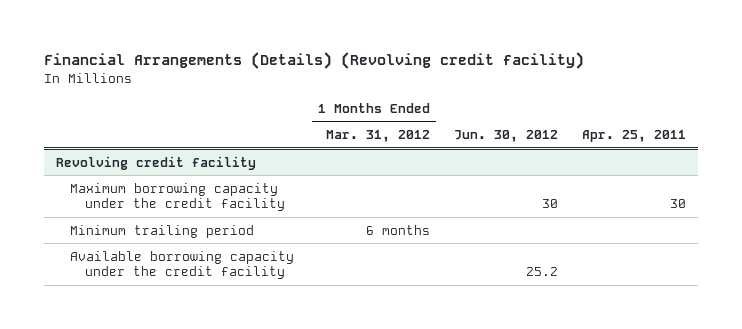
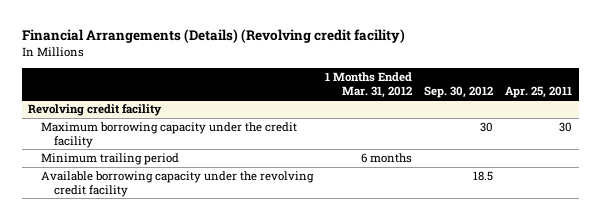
[454,130,559,143] Jun. 30, 2012 -> none
none -> [424,85,494,98] Sep. 30, 2012
[70,250,295,280] Available borrowing capacity under the credit facility -> [41,171,315,197] Available borrowing capacity under the revolving credit facility

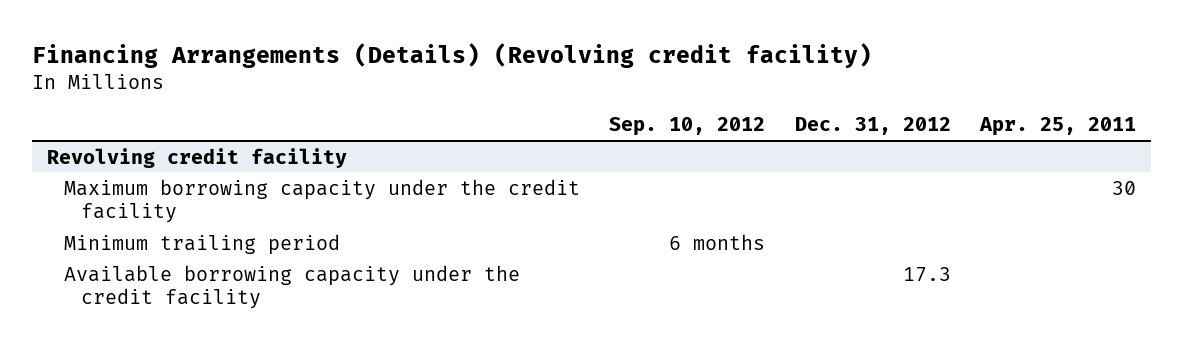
[22,29,406,44] Financial Arrangements (Details) (Revolving credit facility) -> [32,42,873,68] Financing Arrangements (Details) (Revolving credit facility)
[325,71,413,98] 1 Months Ended Mar. 31, 2012 -> none
[424,85,494,98] Sep. 30, 2012 -> none
none -> [609,117,766,137] Sep. 10, 2012
none -> [794,117,951,136] Dec. 31, 2012
[41,171,315,197] Available borrowing capacity under the revolving credit facility -> [64,264,521,310] Available borrowing capacity under the credit facility

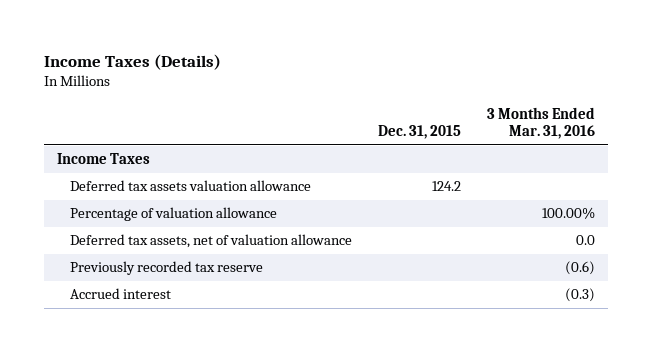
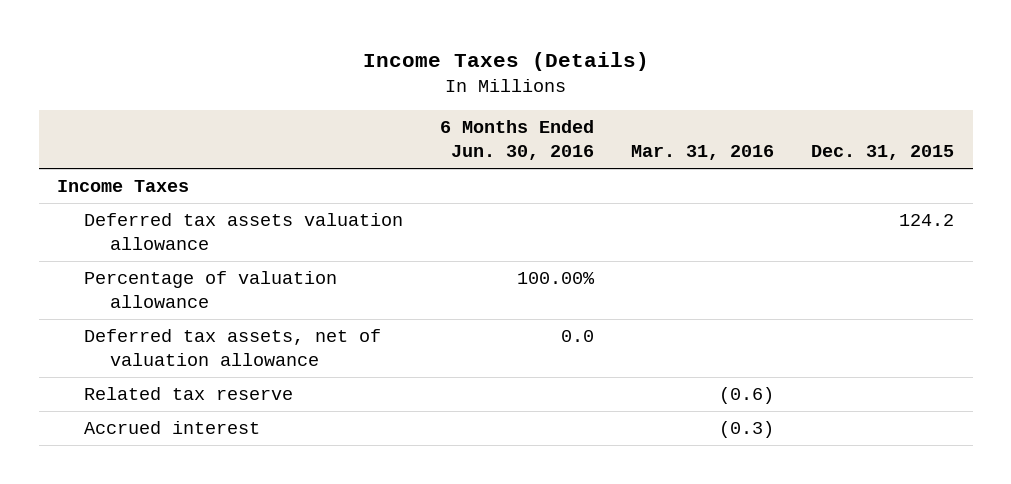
[487,106,596,140] 3 Months Ended Mar. 31, 2016 -> none
none -> [439,120,594,161] 6 Months Ended Jun. 30, 2016
none -> [630,145,774,161] Mar. 31, 2016
[70,261,264,276] Previously recorded tax reserve -> [83,387,293,401] Related tax reserve

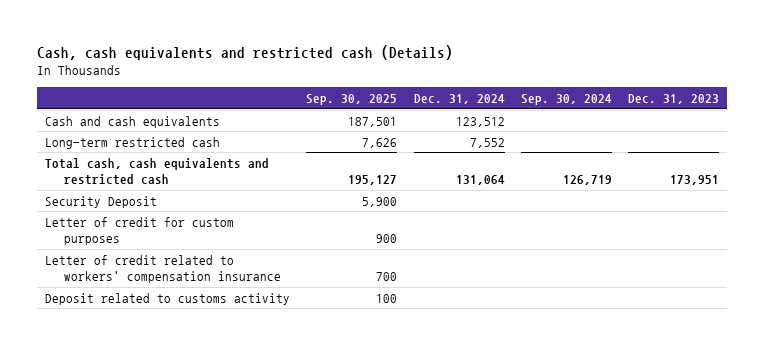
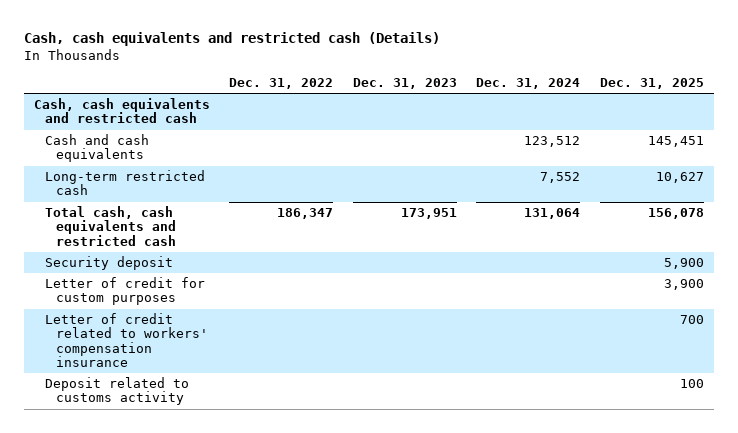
[306,93,398,105] Sep. 30, 2025 -> none
[520,93,612,105] Sep. 30, 2024 -> none
none -> [229,78,334,90] Dec. 31, 2022
none -> [600,78,705,90] Dec. 31, 2025
none -> [33,98,210,124] Cash, cash equivalents and restricted cash
[45,195,158,208] Security Deposit -> [44,256,173,271] Security deposit

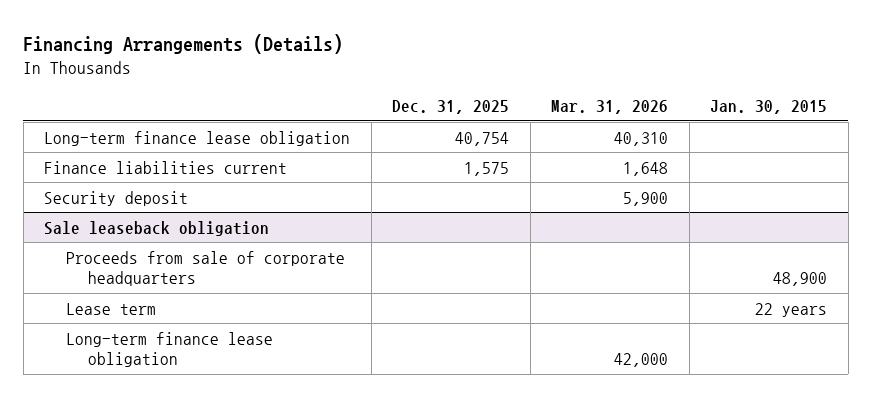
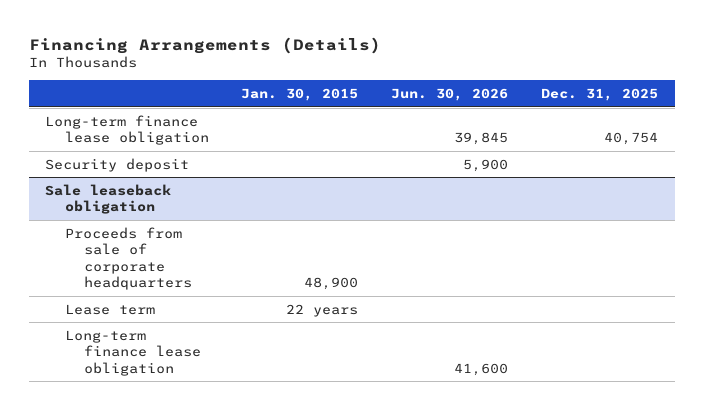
[551,99,669,114] Mar. 31, 2026 -> none
none -> [391,88,509,102] Jun. 30, 2026
[44,160,288,174] Finance liabilities current -> none

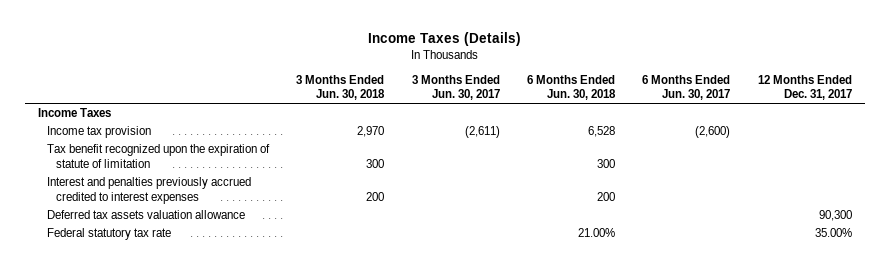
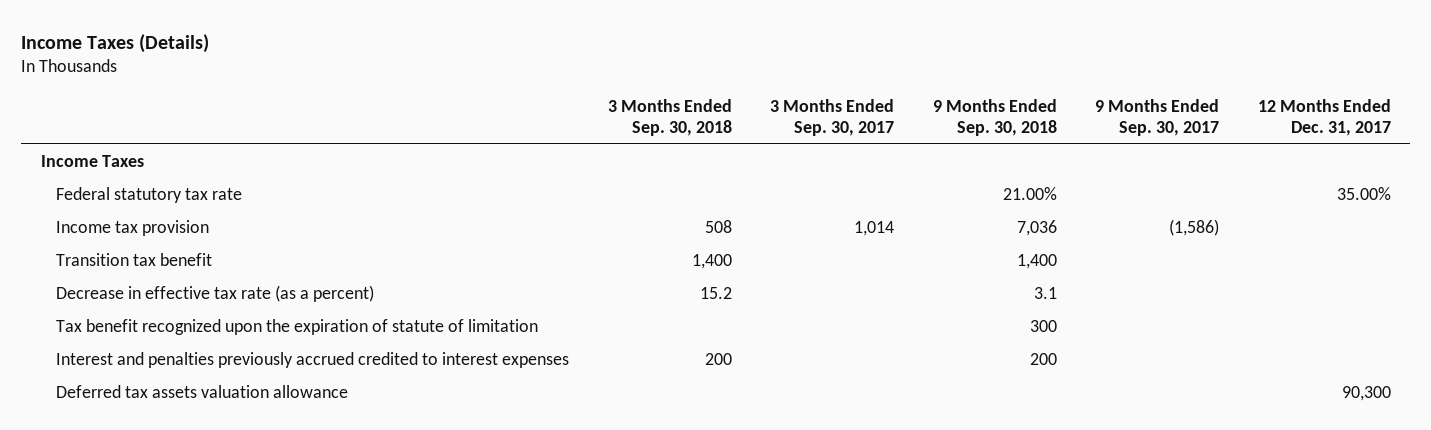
[296,74,386,101] 3 Months Ended Jun. 30, 2018 -> none
[411,74,500,101] 3 Months Ended Jun. 30, 2017 -> none
[527,74,617,101] 6 Months Ended Jun. 30, 2018 -> none
[642,74,731,101] 6 Months Ended Jun. 30, 2017 -> none
none -> [607,99,732,136] 3 Months Ended Sep. 30, 2018
none -> [770,99,895,136] 3 Months Ended Sep. 30, 2017
none -> [932,99,1057,136] 9 Months Ended Sep. 30, 2018
none -> [1095,99,1220,136] 9 Months Ended Sep. 30, 2017
[47,228,172,241] Federal statutory tax rate -> [56,187,243,204] Federal statutory tax rate
none -> [56,253,213,267] Transition tax benefit
none -> [56,285,375,303] Decrease in effective tax rate (as a percent)

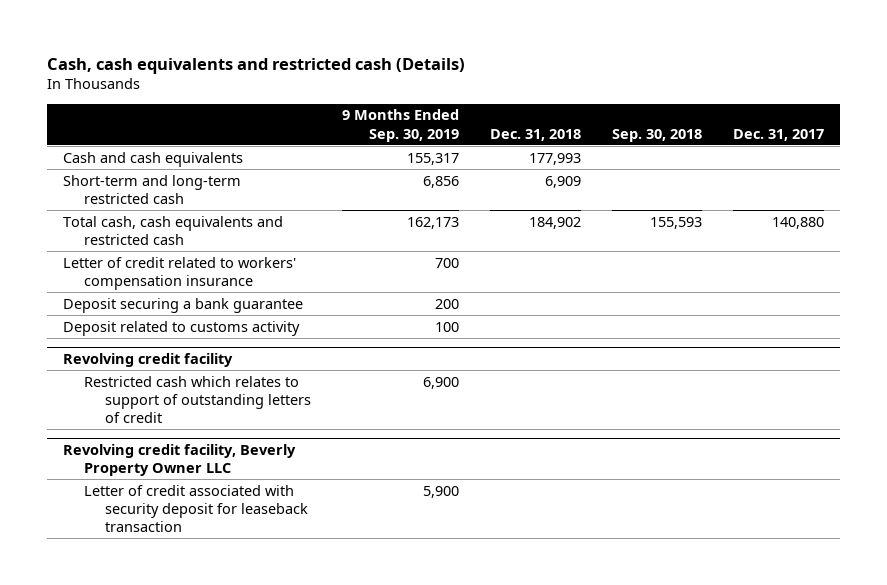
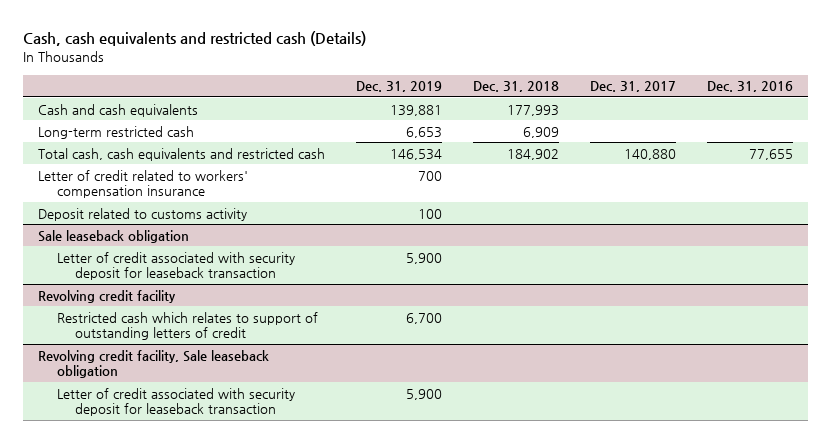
[341,109,459,142] 9 Months Ended Sep. 30, 2019 -> none
[612,128,703,142] Sep. 30, 2018 -> none
none -> [356,81,443,93] Dec. 31, 2019
none -> [706,81,793,93] Dec. 31, 2016
[62,174,241,204] Short-term and long-term restricted cash -> [38,125,195,139] Long-term restricted cash
[62,297,303,313] Deposit securing a bank guarantee -> none
none -> [38,229,190,243] Sale leaseback obligation
none -> [56,251,295,281] Letter of credit associated with security deposit for leaseback transaction
[62,443,296,476] Revolving credit facility, Beverly Property Owner LLC -> none
[83,484,308,533] Letter of credit associated with security deposit for leaseback transaction -> none
none -> [38,349,270,379] Revolving credit facility, Sale leaseback obligation
none -> [56,387,295,417] Letter of credit associated with security deposit for leaseback transaction

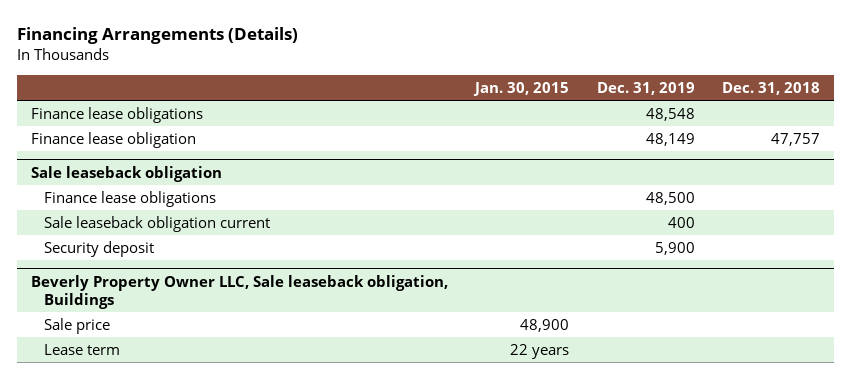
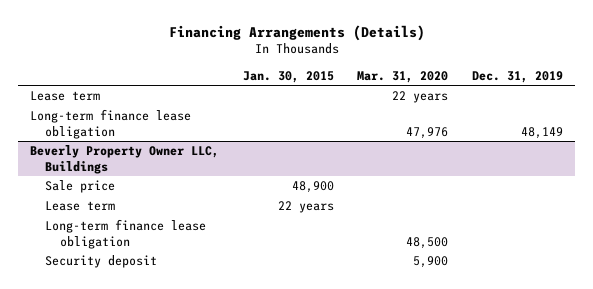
[722,81,821,95] Dec. 31, 2018 -> none
none -> [357,70,449,83] Mar. 31, 2020
[30,106,203,123] Finance lease obligations -> none
[30,165,222,182] Sale leaseback obligation -> none
[43,190,216,207] Finance lease obligations -> none
[43,215,270,232] Sale leaseback obligation current -> none
[43,240,154,257] Security deposit -> none
none -> [29,91,100,102] Lease term
[30,131,196,148] Finance lease obligation -> [29,109,191,139] Long-term finance lease obligation
[30,274,448,309] Beverly Property Owner LLC, Sale leaseback obligation, Buildings -> [29,145,219,174] Beverly Property Owner LLC, Buildings
none -> [45,219,207,249] Long-term finance lease obligation
none -> [45,255,158,269] Security deposit

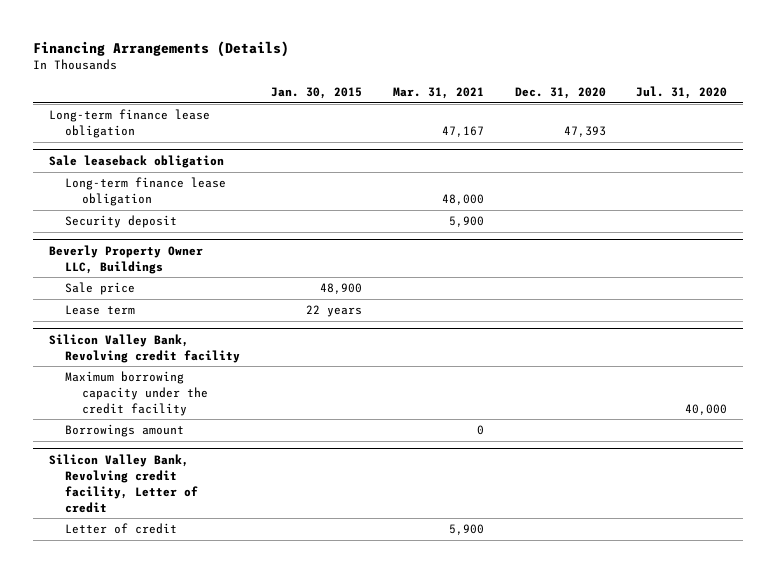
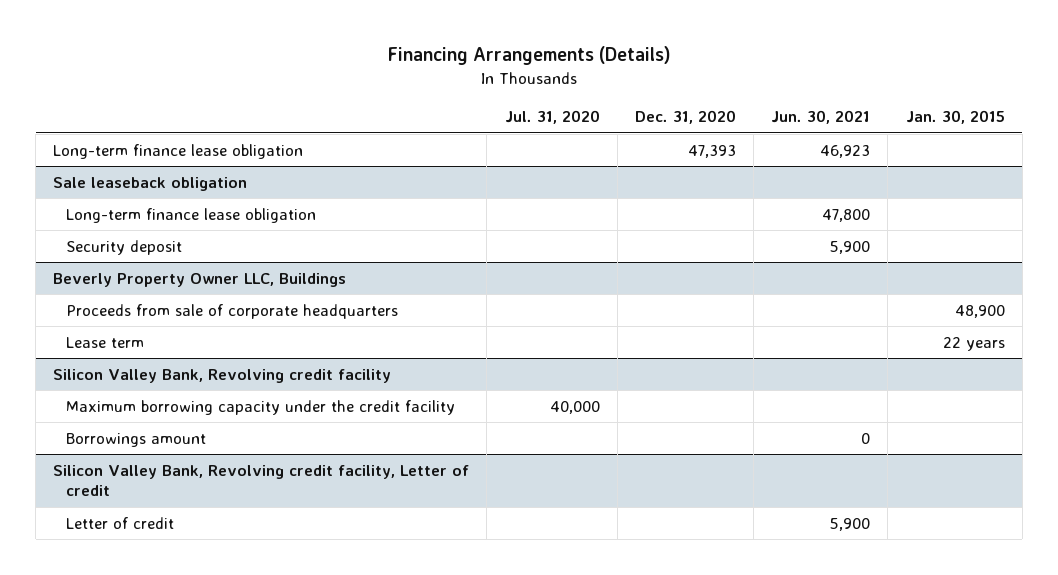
[392,87,484,100] Mar. 31, 2021 -> none
none -> [771,110,871,125] Jun. 30, 2021
[65,282,136,296] Sale price -> [66,303,399,319] Proceeds from sale of corporate headquarters

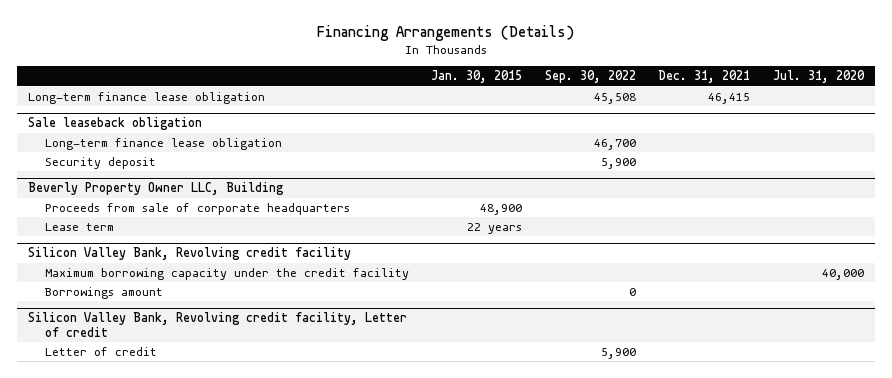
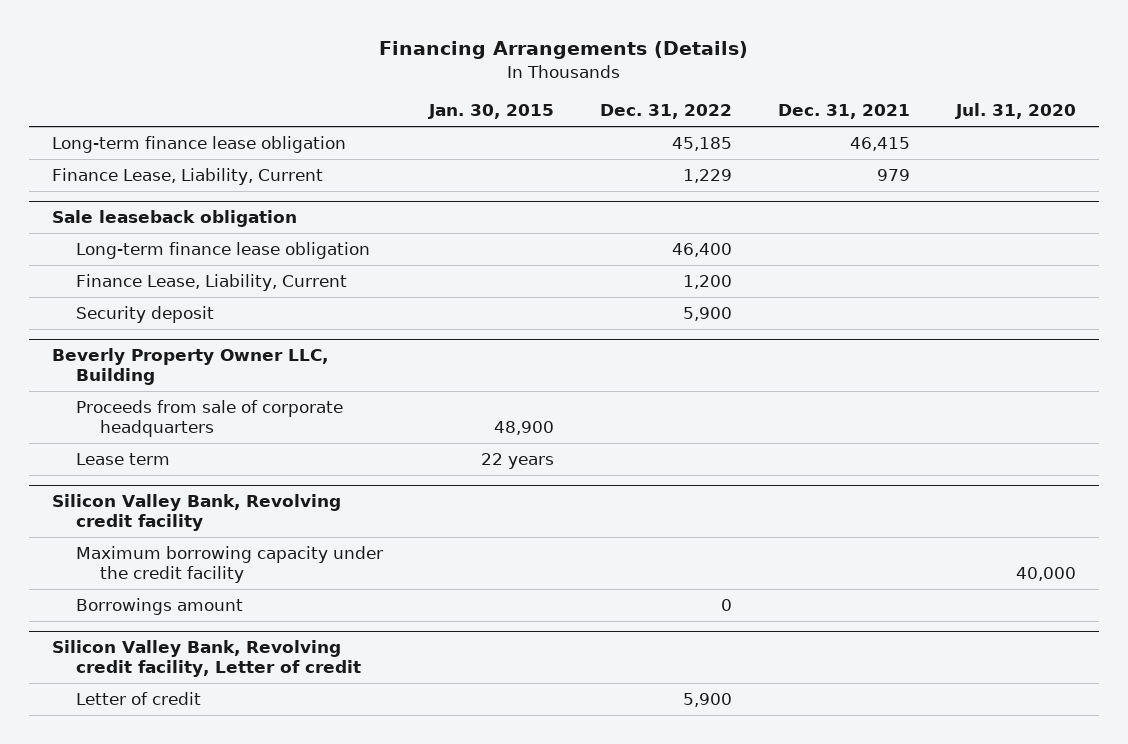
[544,70,636,84] Sep. 30, 2022 -> none
none -> [599,104,732,120] Dec. 31, 2022
none -> [52,167,324,185] Finance Lease, Liability, Current
none -> [76,273,348,291] Finance Lease, Liability, Current

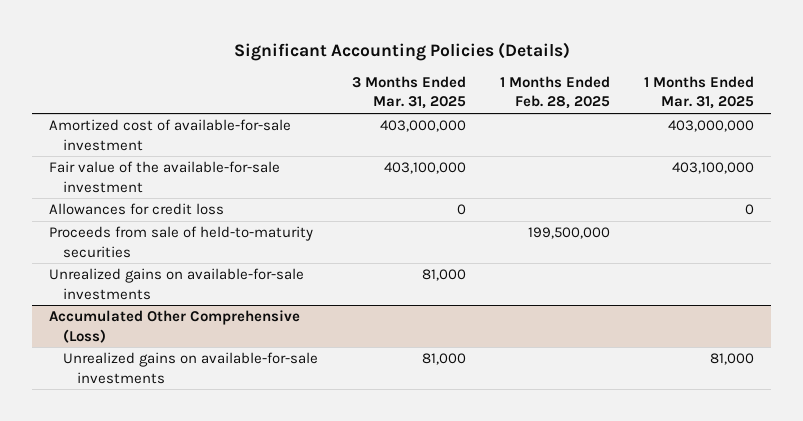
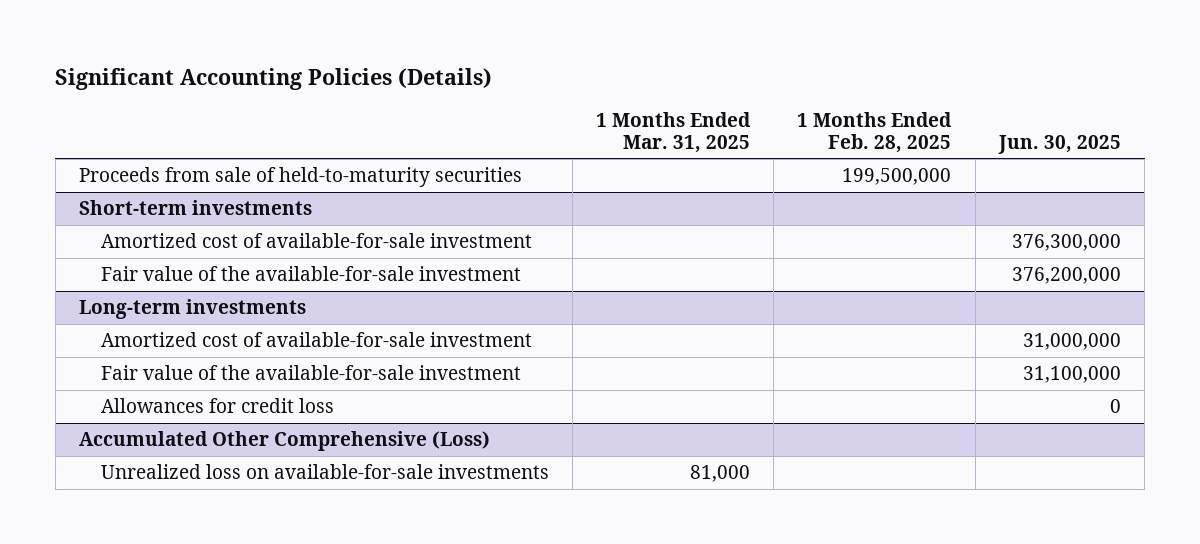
[352,76,467,110] 3 Months Ended Mar. 31, 2025 -> none
none -> [997,134,1121,154] Jun. 30, 2025
[49,119,292,151] Amortized cost of available-for-sale investment -> none
[49,161,281,193] Fair value of the available-for-sale investment -> none
[49,203,225,216] Allowances for credit loss -> none
[49,268,305,300] Unrealized gains on available-for-sale investments -> none
none -> [79,200,313,216] Short-term investments
none -> [100,233,532,249] Amortized cost of available-for-sale investment
none -> [100,266,521,282] Fair value of the available-for-sale investment
none -> [79,299,307,320] Long-term investments
none -> [100,332,532,348] Amortized cost of available-for-sale investment
none -> [100,365,521,381] Fair value of the available-for-sale investment
none -> [100,398,334,414] Allowances for credit loss
[63,352,319,384] Unrealized gains on available-for-sale investments -> [100,464,549,480] Unrealized loss on available-for-sale investments

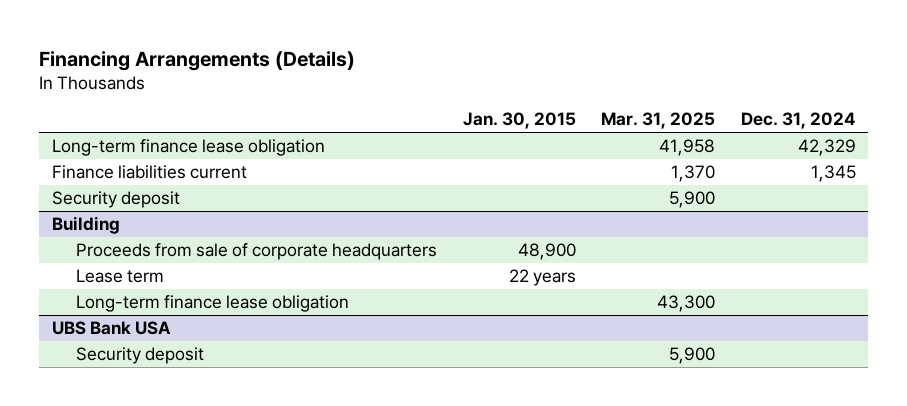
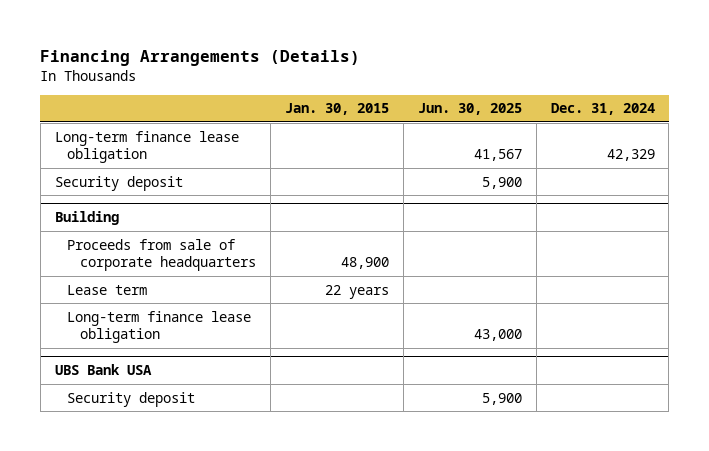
[601,112,716,130] Mar. 31, 2025 -> none
none -> [417,103,522,116] Jun. 30, 2025
[51,165,247,180] Finance liabilities current -> none

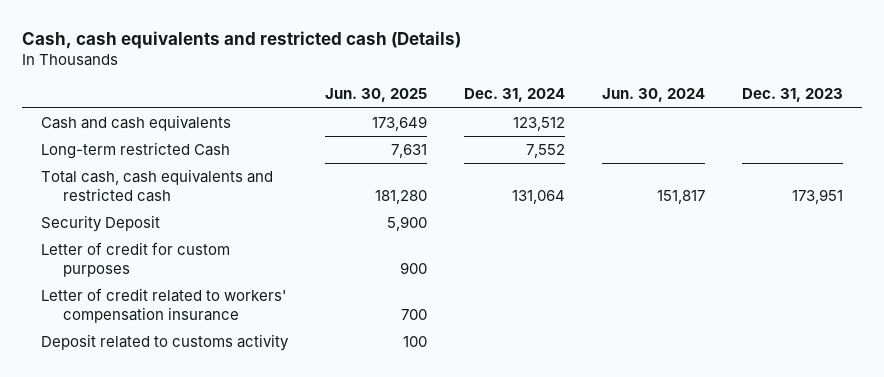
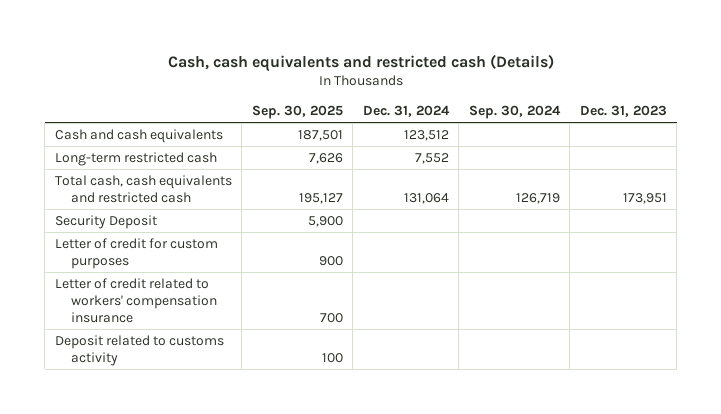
[324,88,427,103] Jun. 30, 2025 -> none
[602,88,706,103] Jun. 30, 2024 -> none
none -> [251,105,343,120] Sep. 30, 2025
none -> [468,105,561,120] Sep. 30, 2024
[40,142,230,160] Long-term restricted Cash -> [54,151,217,166] Long-term restricted cash

